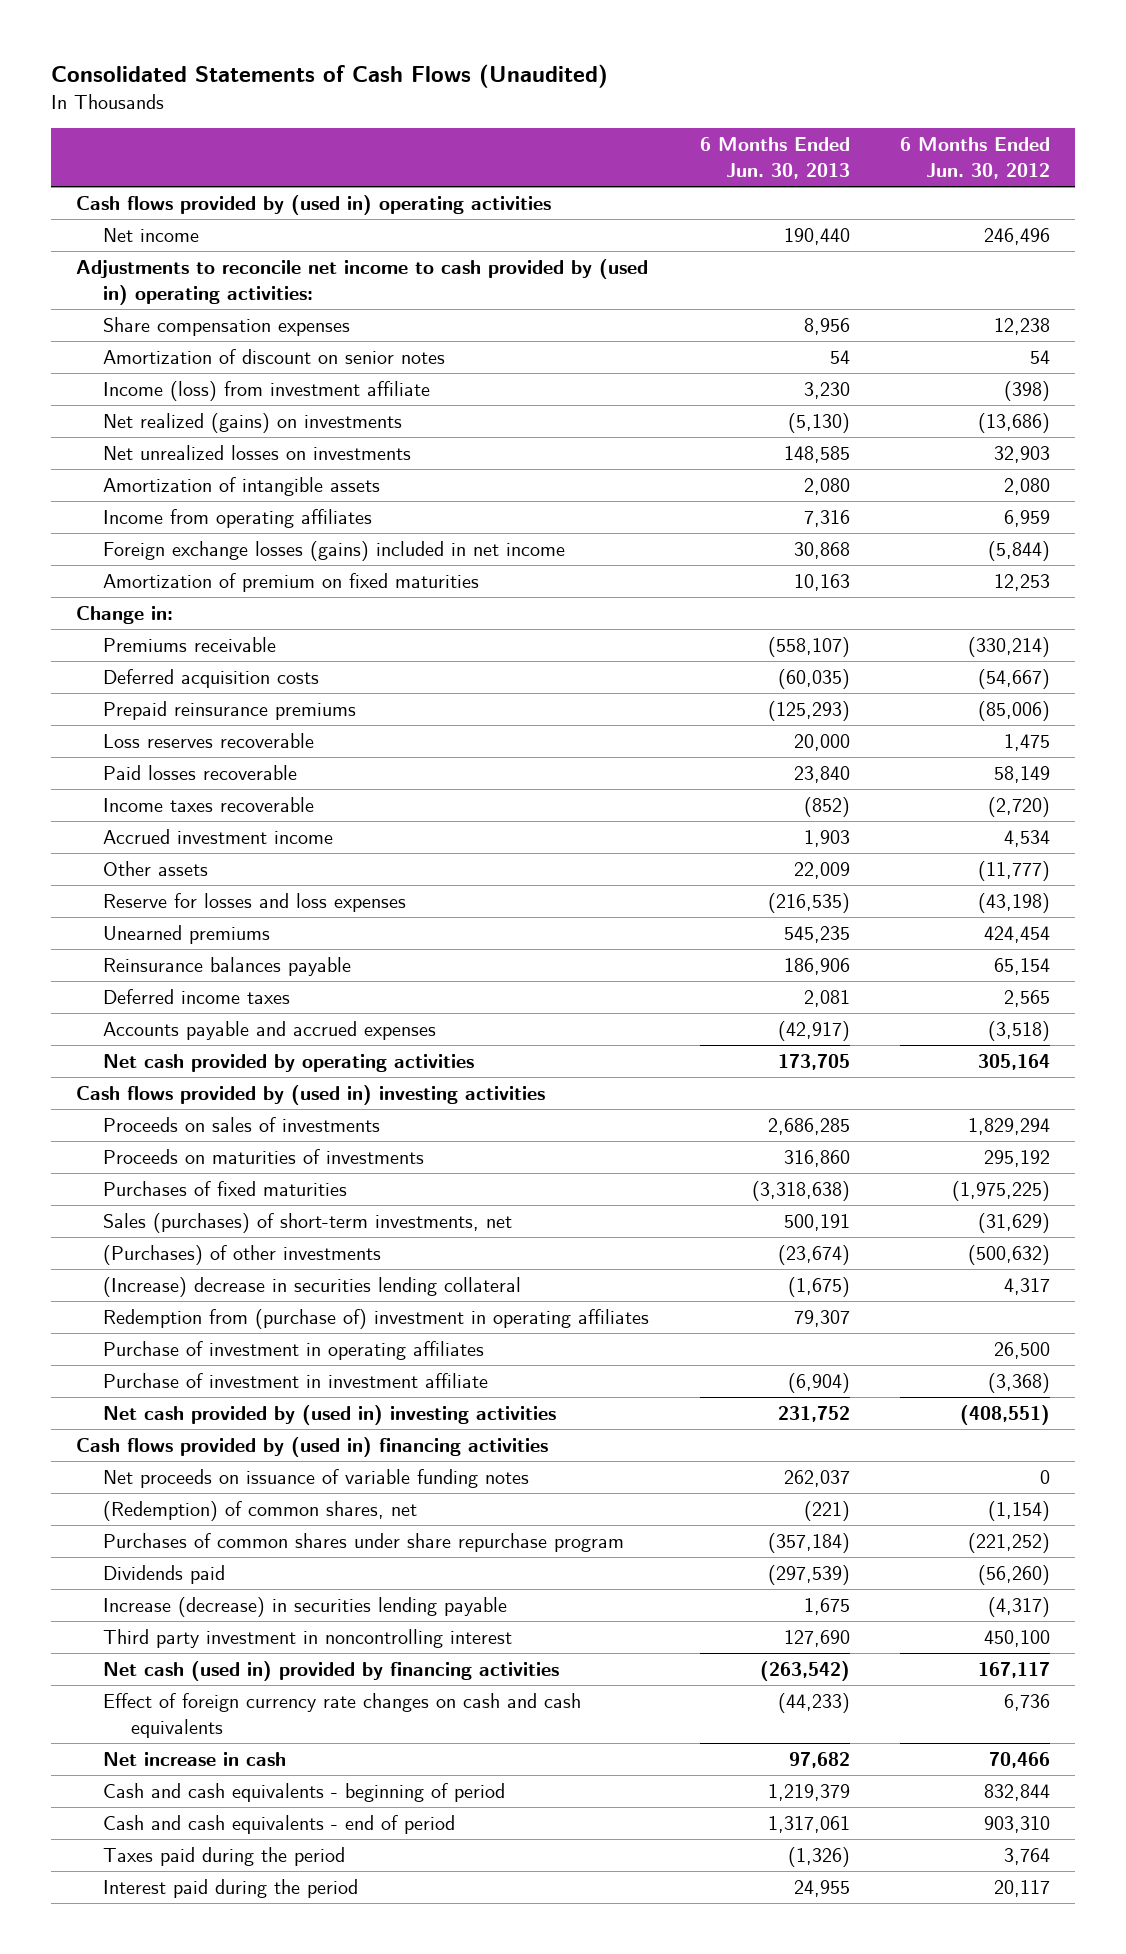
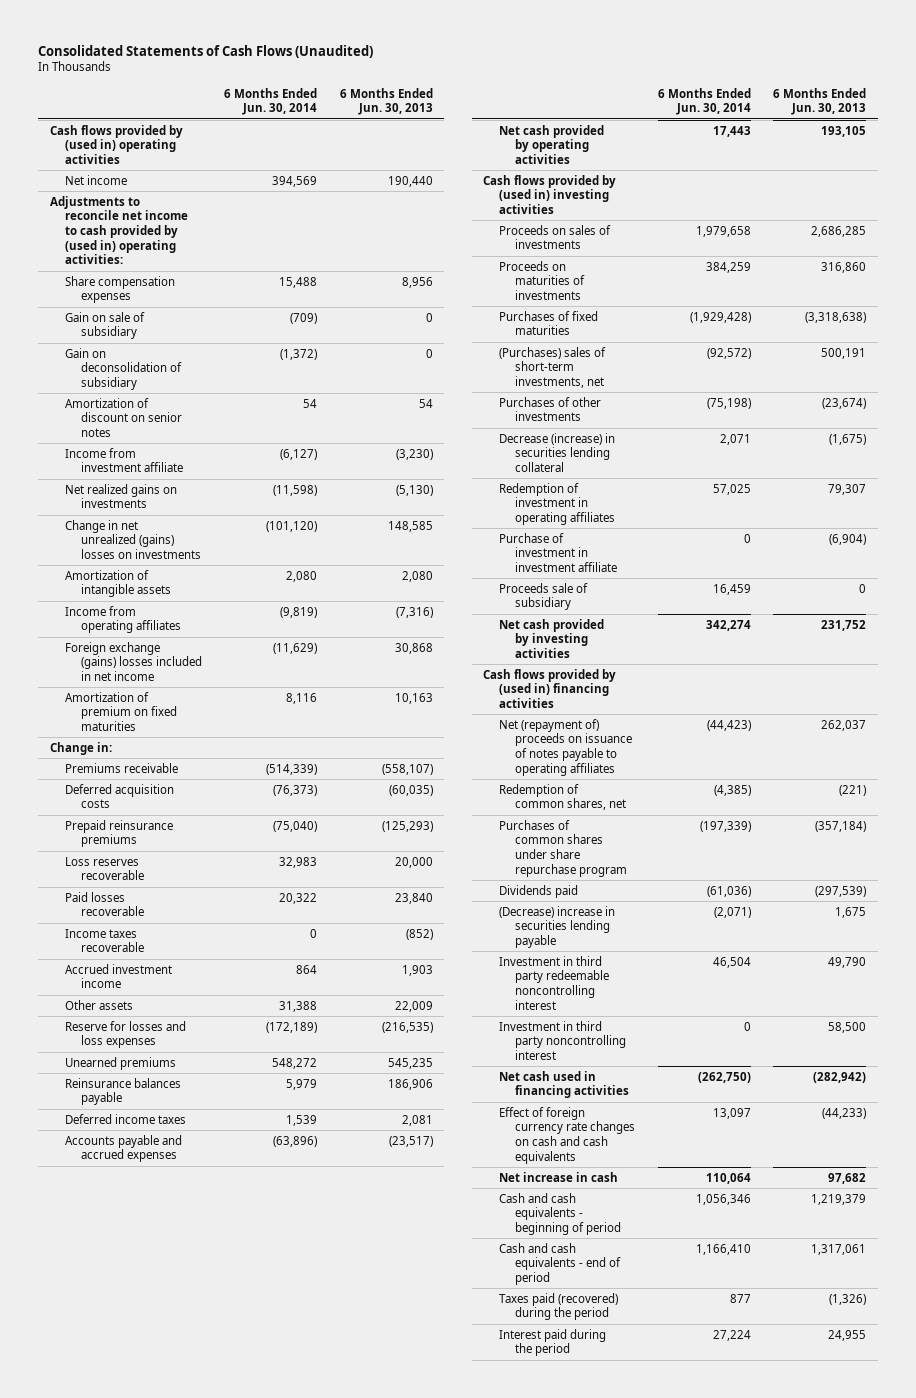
[900,137,1051,180] 6 Months Ended Jun. 30, 2012 -> none
none -> [224,87,318,116] 6 Months Ended Jun. 30, 2014
none -> [65,311,146,340] Gain on sale of subsidiary
none -> [65,347,182,390] Gain on deconsolidation of subsidiary
[103,381,431,402] Income (loss) from investment affiliate -> [65,447,183,473] Income from investment affiliate
[803,382,850,400] 3,230 -> [395,448,433,460] (3,230)
[103,413,403,434] Net realized (gains) on investments -> [65,483,178,509] Net realized gains on investments
[103,445,412,461] Net unrealized losses on investments -> [65,519,201,559] Change in net unrealized (gains) losses on investments
[803,510,850,528] 7,316 -> [395,606,433,618] (7,316)
[103,541,566,562] Foreign exchange losses (gains) included in net income -> [65,641,202,681] Foreign exchange (gains) losses included in net income
[777,1021,850,1042] (42,917) -> [388,1135,433,1147] (23,517)
[777,1054,850,1071] 173,705 -> [821,125,867,137] 193,105
[103,1341,485,1361] Purchase of investment in operating affiliates -> none
[103,1213,513,1234] Sales (purchases) of short-term investments, net -> [498,346,606,388] (Purchases) sales of short-term investments, net
[103,1245,382,1266] (Purchases) of other investments -> [498,396,601,422] Purchases of other investments
[103,1277,522,1298] (Increase) decrease in securities lending collateral -> [498,432,615,472] Decrease (increase) in securities lending collateral
[103,1309,650,1330] Redemption from (purchase of) investment in operating affiliates -> [498,482,615,525] Redemption of investment in operating affiliates
none -> [498,582,588,611] Proceeds sale of subsidiary
[103,1405,557,1426] Net cash provided by (used in) investing activities -> [498,618,604,658] Net cash provided by investing activities
[103,1469,530,1489] Net proceeds on issuance of variable funding notes -> [498,718,632,776] Net (repayment of) proceeds on issuance of notes payable to operating affiliates
[103,1501,418,1522] (Redemption) of common shares, net -> [498,783,626,811] Redemption of common shares, net
[103,1597,508,1618] Increase (decrease) in securities lending payable -> [498,905,615,948] (Decrease) increase in securities lending payable
none -> [498,955,609,1010] Investment in third party redeemable noncontrolling interest
[103,1629,513,1649] Third party investment in noncontrolling interest -> [498,1020,626,1060] Investment in third party noncontrolling interest
[783,1630,850,1648] 127,690 -> [828,1021,867,1033] 58,500
[103,1661,560,1682] Net cash (used in) provided by financing activities -> [498,1070,629,1099] Net cash used in financing activities
[759,1661,850,1682] (263,542) -> [813,1071,867,1083] (282,942)
[103,1847,346,1867] Taxes paid during the period -> [498,1292,618,1321] Taxes paid (recovered) during the period

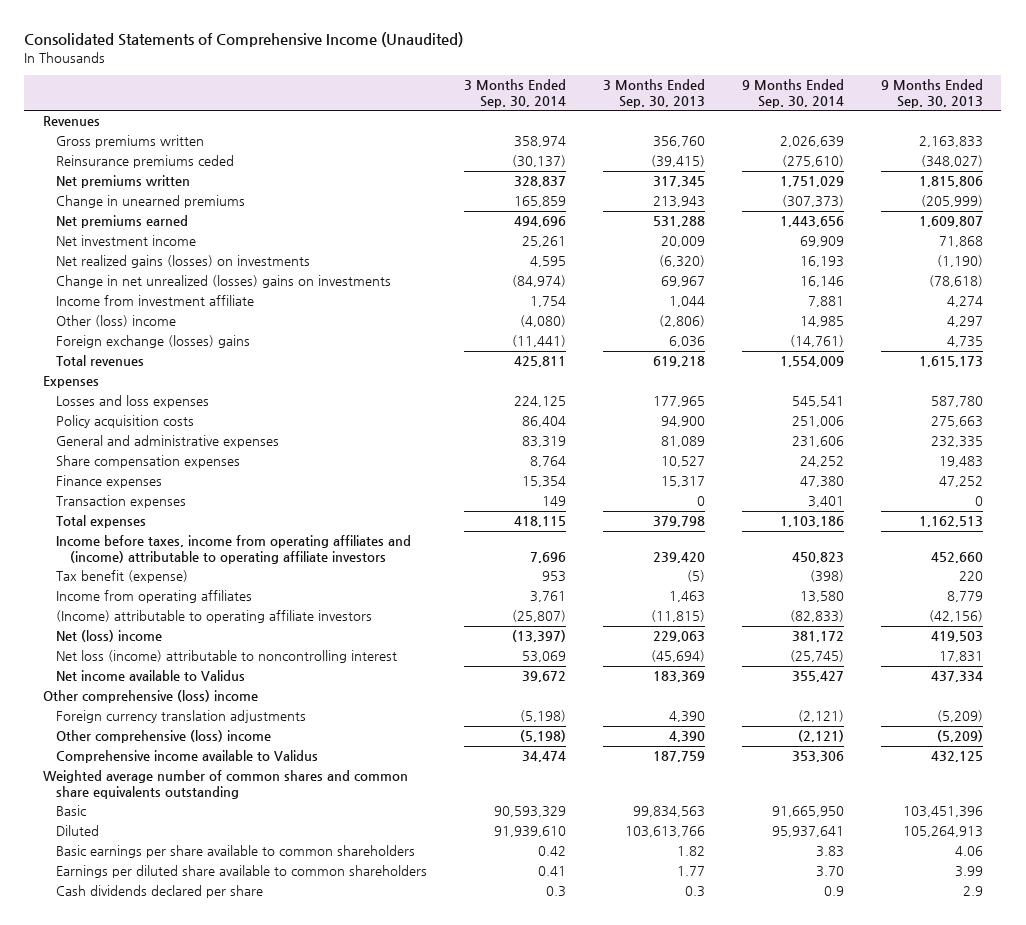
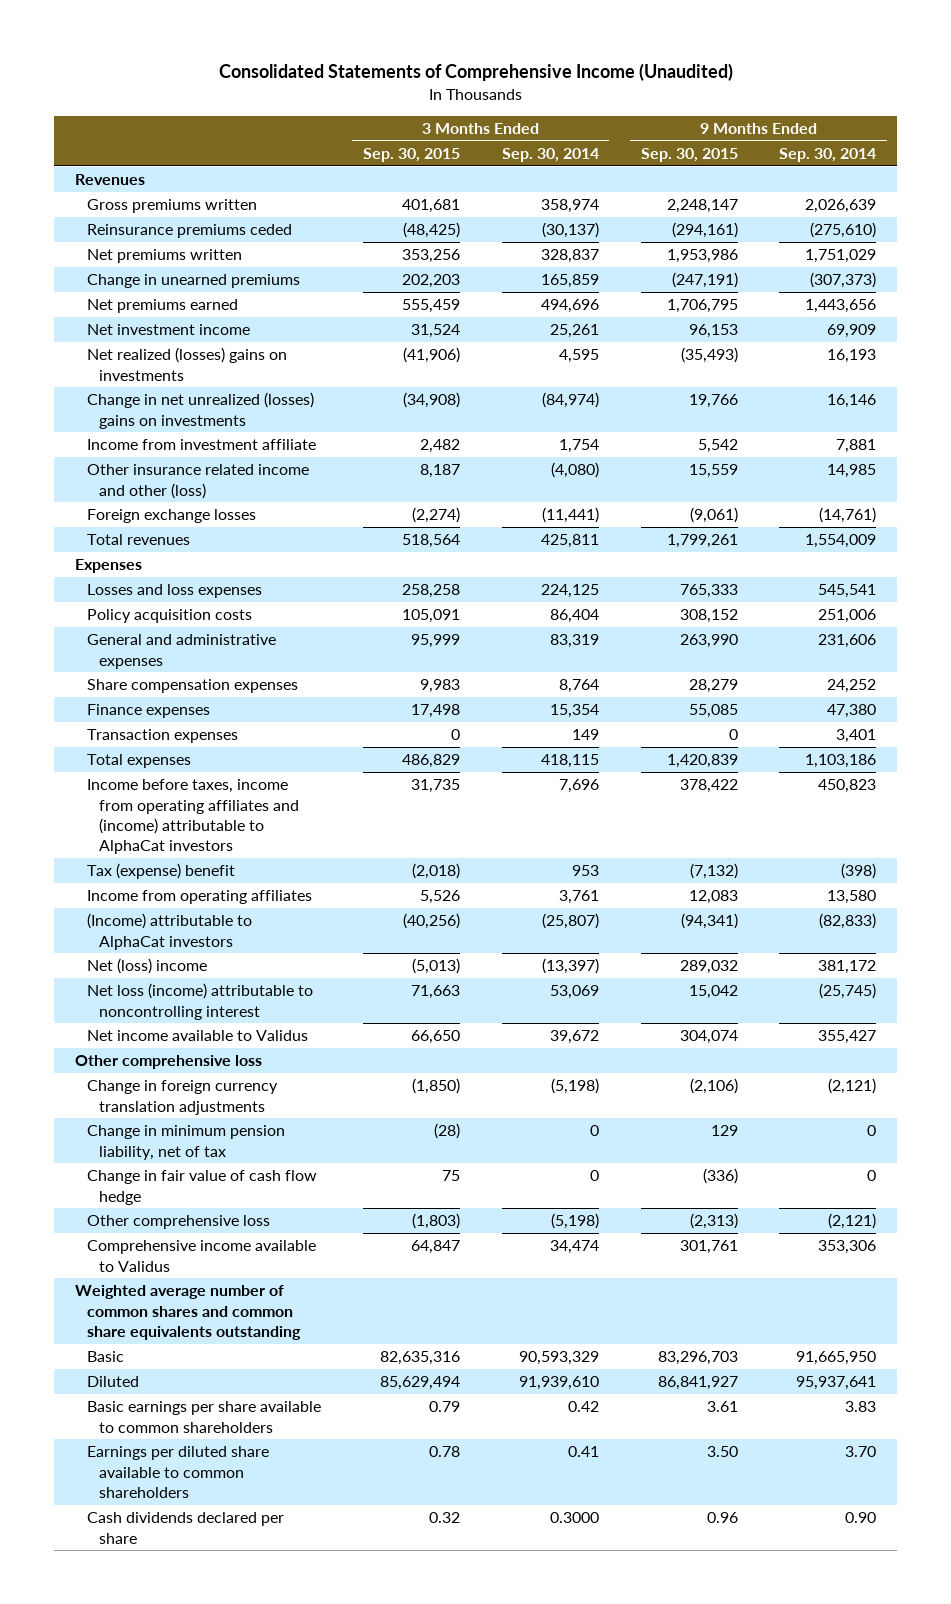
[603,79,706,108] 3 Months Ended Sep. 30, 2013 -> none
[881,79,984,108] 9 Months Ended Sep. 30, 2013 -> none
none -> [362,148,460,163] Sep. 30, 2015
none -> [640,148,738,163] Sep. 30, 2015
[56,255,311,269] Net realized gains (losses) on investments -> [87,347,288,381] Net realized (losses) gains on investments
[56,315,177,328] Other (loss) income -> [87,464,310,499] Other insurance related income and other (loss)
[56,335,251,349] Foreign exchange (losses) gains -> [87,509,257,524] Foreign exchange losses
[56,535,412,565] Income before taxes, income from operating affiliates and (income) attributable to operating affiliate investors -> [87,779,300,855] Income before taxes, income from operating affiliates and (income) attributable to AlphaCat investors
[56,570,189,584] Tax benefit (expense) -> [87,863,236,880] Tax (expense) benefit
[56,610,373,624] (Income) attributable to operating affiliate investors -> [87,913,253,950] (Income) attributable to AlphaCat investors
[42,690,258,704] Other comprehensive (loss) income -> [74,1055,262,1070] Other comprehensive loss
[56,710,307,724] Foreign currency translation adjustments -> [87,1080,279,1115] Change in foreign currency translation adjustments
none -> [87,1125,286,1160] Change in minimum pension liability, net of tax
none -> [87,1170,318,1205] Change in fair value of cash flow hedge
[56,730,272,744] Other comprehensive (loss) income -> [87,1215,271,1230] Other comprehensive loss
[546,886,567,898] 0.3 -> [549,1512,599,1524] 0.3000
[824,886,845,897] 0.9 -> [845,1512,877,1524] 0.90

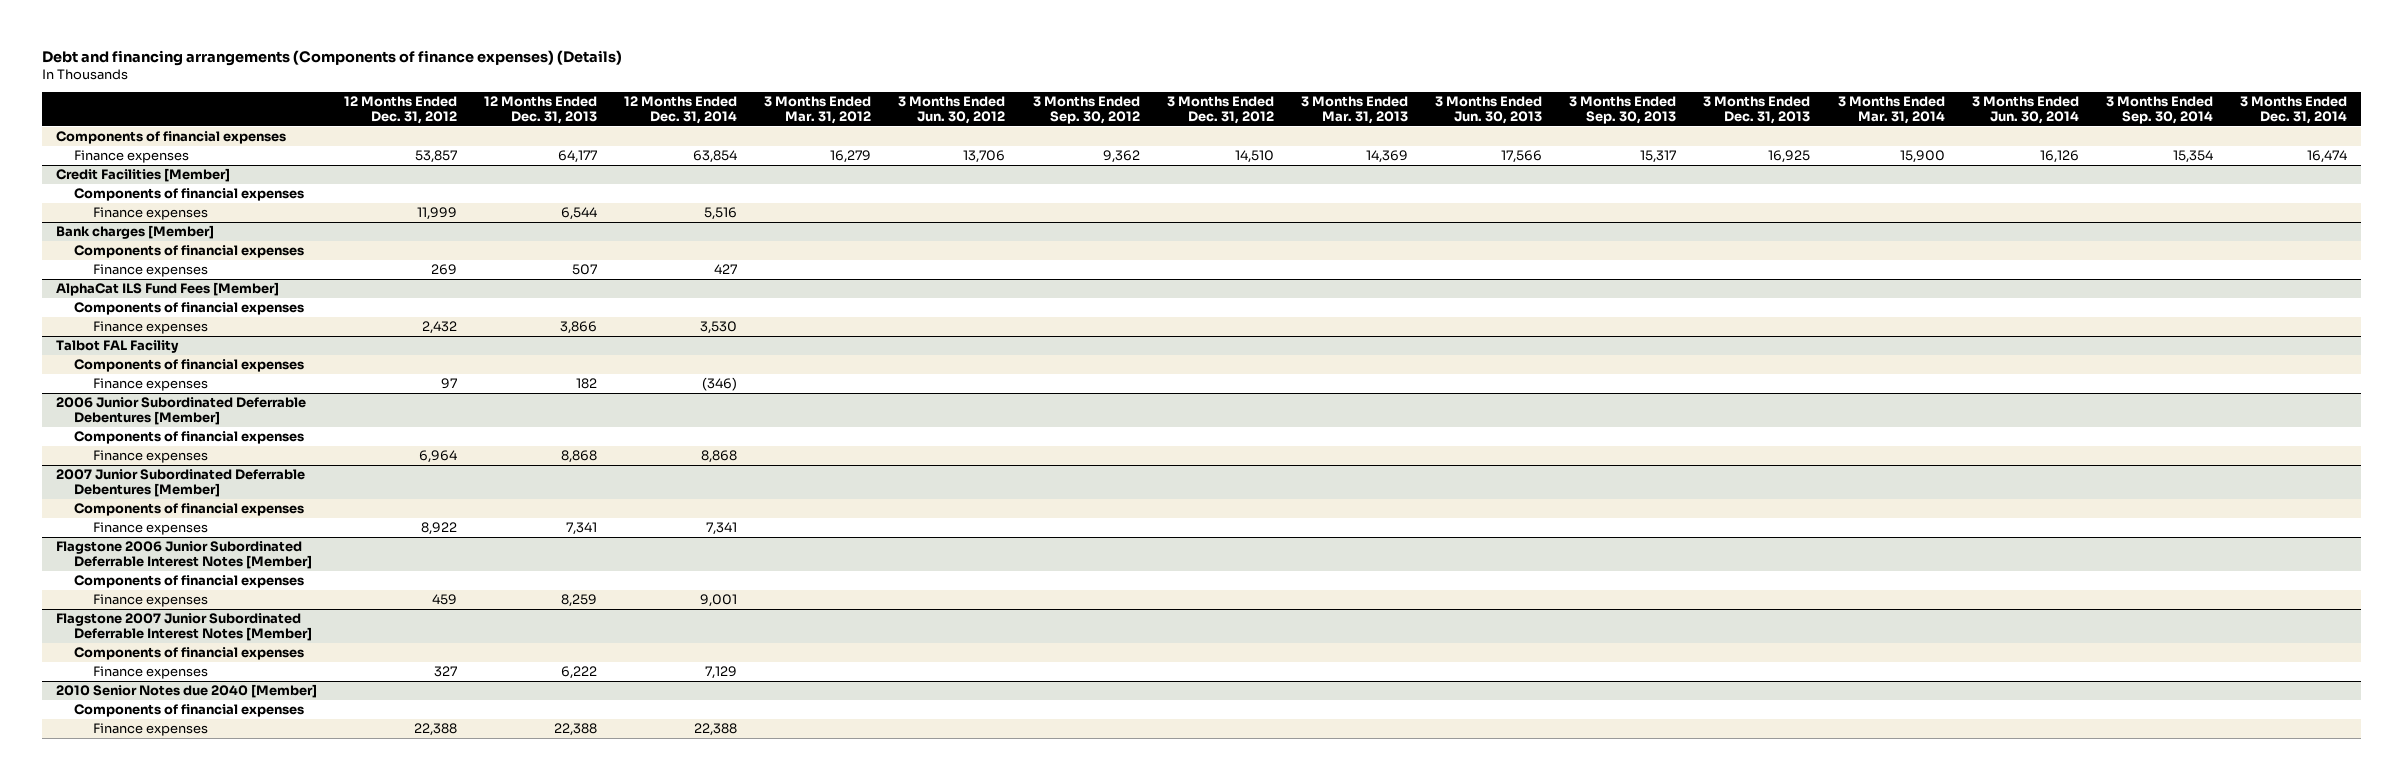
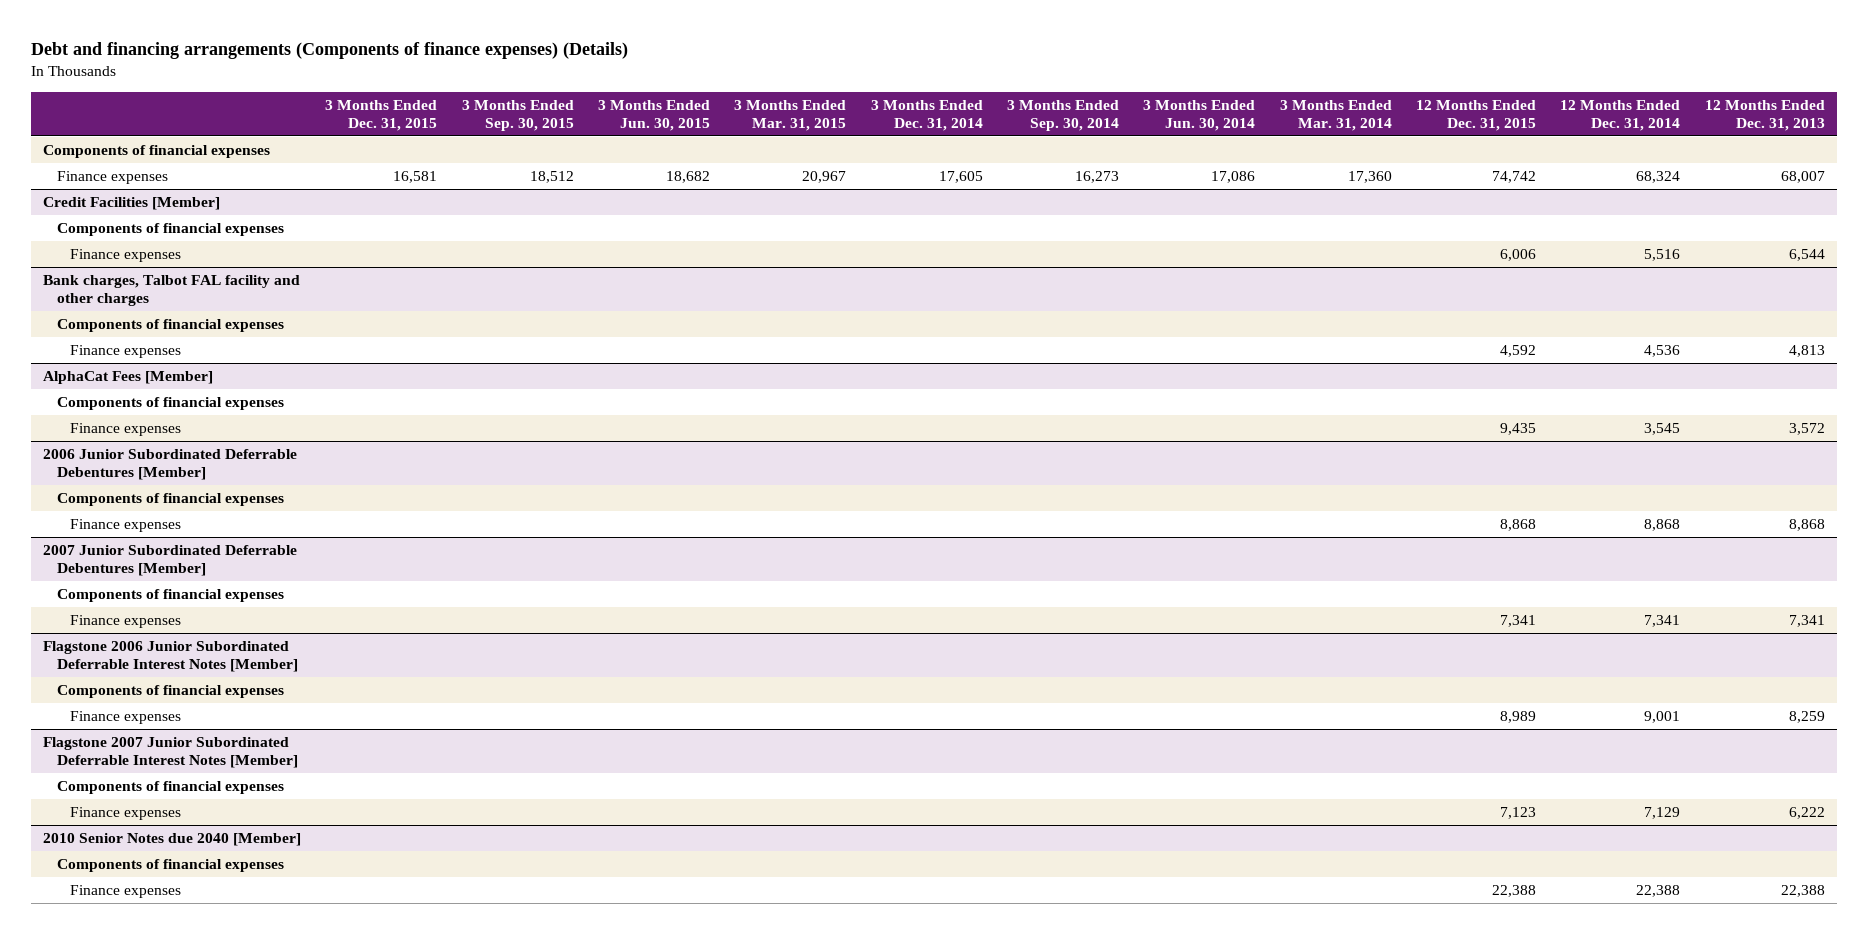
[343,95,457,124] 12 Months Ended Dec. 31, 2012 -> none
[764,95,872,124] 3 Months Ended Mar. 31, 2012 -> none
[898,95,1006,124] 3 Months Ended Jun. 30, 2012 -> none
[1032,95,1140,124] 3 Months Ended Sep. 30, 2012 -> none
[1166,95,1274,124] 3 Months Ended Dec. 31, 2012 -> none
[1300,95,1408,124] 3 Months Ended Mar. 31, 2013 -> none
[1435,95,1543,124] 3 Months Ended Jun. 30, 2013 -> none
[1569,95,1677,124] 3 Months Ended Sep. 30, 2013 -> none
[1703,95,1811,124] 3 Months Ended Dec. 31, 2013 -> none
none -> [325,99,438,132] 3 Months Ended Dec. 31, 2015
none -> [461,99,574,132] 3 Months Ended Sep. 30, 2015
none -> [598,99,711,132] 3 Months Ended Jun. 30, 2015
none -> [734,99,847,132] 3 Months Ended Mar. 31, 2015
none -> [1416,99,1537,132] 12 Months Ended Dec. 31, 2015
[557,150,597,164] 64,177 -> [1780,170,1825,183] 68,007
[693,150,738,164] 63,854 -> [1636,170,1681,183] 68,324
[1899,150,1945,164] 15,900 -> [1347,170,1392,183] 17,360
[2039,150,2079,164] 16,126 -> [1211,170,1256,183] 17,086
[2172,150,2213,164] 15,354 -> [1075,170,1120,183] 16,273
[2306,150,2347,164] 16,474 -> [938,170,983,183] 17,605
[55,225,214,240] Bank charges [Member] -> none
[74,245,305,259] Components of financial expenses -> none
[93,264,209,278] Finance expenses -> none
[55,282,279,297] AlphaCat ILS Fund Fees [Member] -> none
none -> [43,274,301,307] Bank charges, Talbot FAL facility and other charges
[55,340,179,354] Talbot FAL Facility -> none
[559,321,597,335] 3,866 -> [1788,344,1825,357] 4,813
[700,321,738,335] 3,530 -> [1644,344,1681,357] 4,536
none -> [43,370,214,384] AlphaCat Fees [Member]
[575,378,597,390] 182 -> [1788,422,1825,435] 3,572
[702,377,738,392] (346) -> [1644,422,1681,435] 3,545

